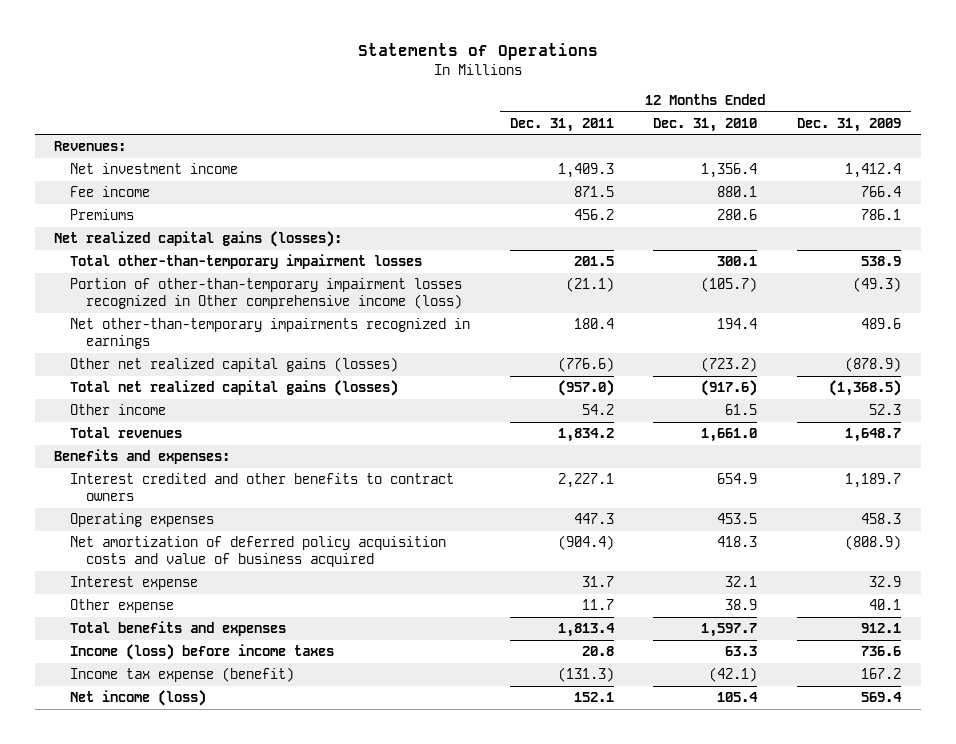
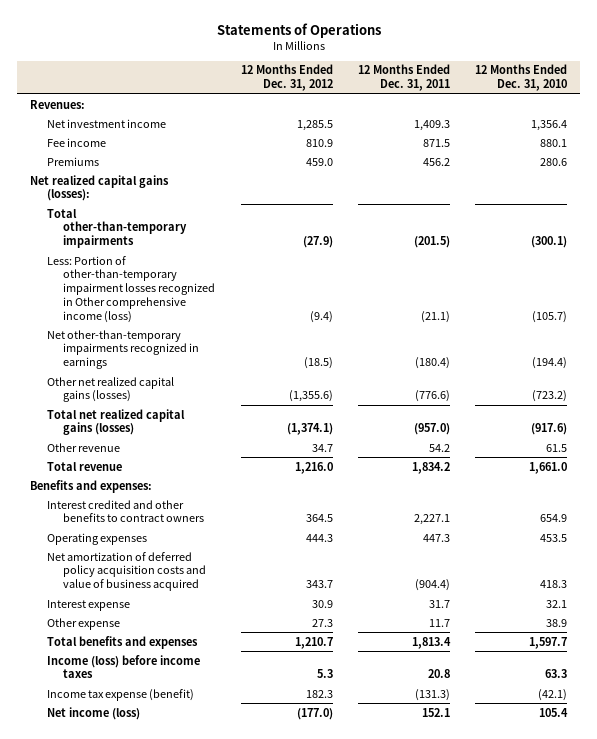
[797,117,902,132] Dec. 31, 2009 -> none
none -> [240,64,333,92] 12 Months Ended Dec. 31, 2012
[70,254,423,270] Total other-than-temporary impairment losses -> [46,208,188,249] Total other-than-temporary impairments
[573,256,614,267] 201.5 -> [414,236,451,249] (201.5)
[717,256,758,267] 300.1 -> [531,236,568,249] (300.1)
[70,278,463,309] Portion of other-than-temporary impairment losses recognized in Other comprehensive income (loss) -> [46,255,216,324] Less: Portion of other-than-temporary impairment losses recognized in Other comprehensive income (loss)
[573,318,614,330] 180.4 -> [415,357,451,370] (180.4)
[717,318,758,330] 194.4 -> [532,357,568,370] (194.4)
[70,404,167,416] Other income -> [46,442,120,452] Other revenue
[70,427,183,439] Total revenues -> [46,461,122,471] Total revenue

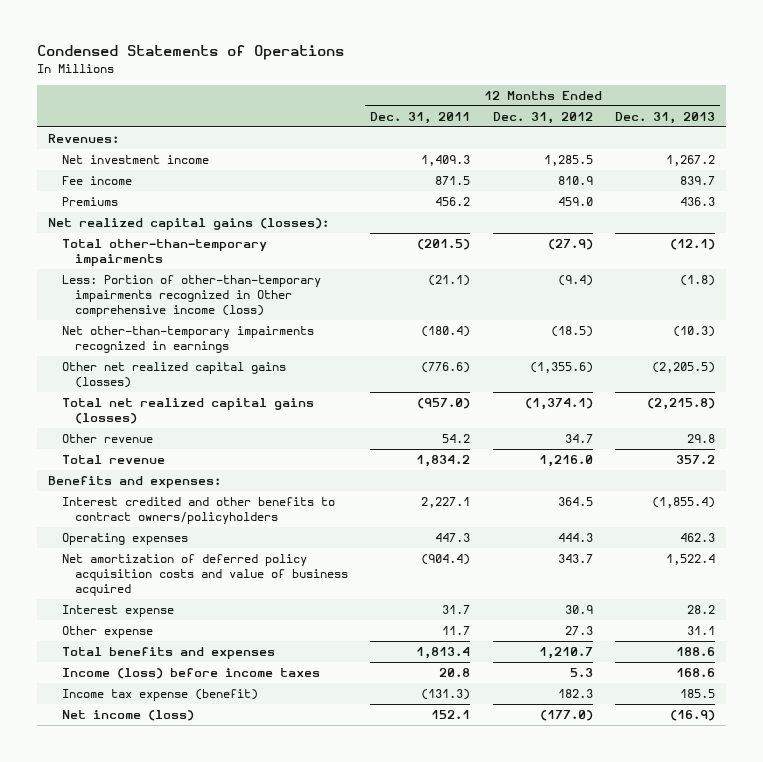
[216,22,381,38] Statements of Operations -> [37,45,345,61] Condensed Statements of Operations
[475,64,568,92] 12 Months Ended Dec. 31, 2010 -> none
none -> [614,111,715,124] Dec. 31, 2013
[46,255,216,324] Less: Portion of other-than-temporary impairment losses recognized in Other comprehensive income (loss) -> [61,275,321,317] Less: Portion of other-than-temporary impairments recognized in Other comprehensive income (loss)
[46,499,205,523] Interest credited and other benefits to contract owners -> [61,497,335,524] Interest credited and other benefits to contract owners/policyholders

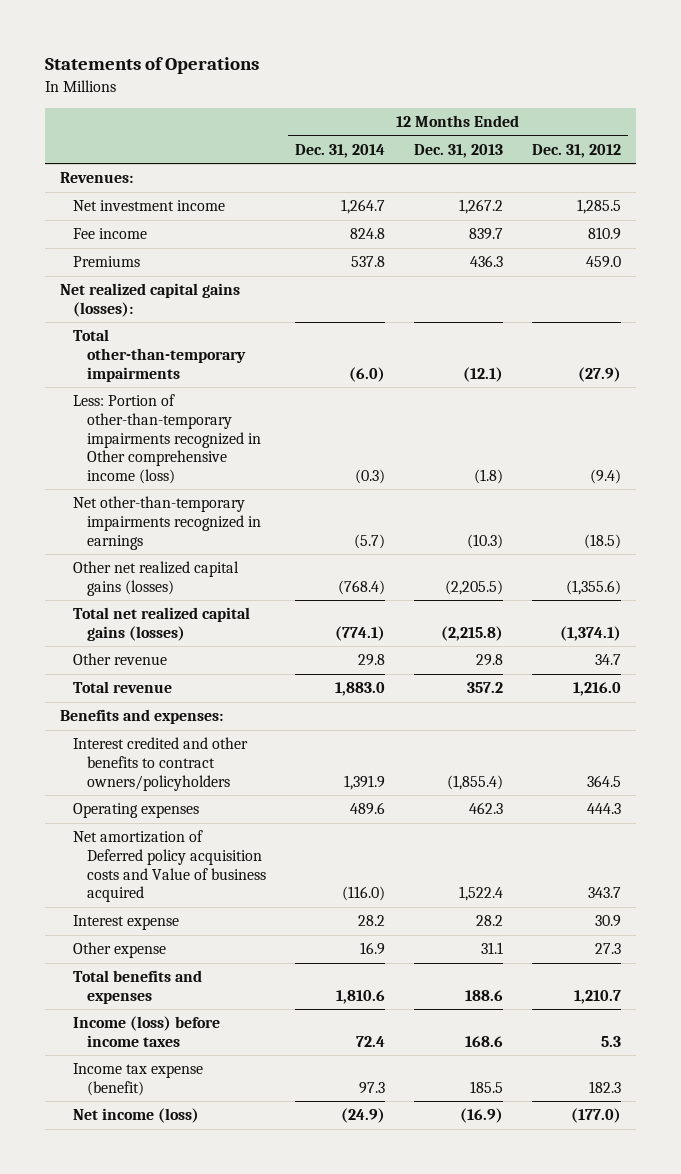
[37,45,345,61] Condensed Statements of Operations -> [45,57,260,75] Statements of Operations
[370,111,471,124] Dec. 31, 2011 -> none
none -> [295,143,386,158] Dec. 31, 2014
[61,554,349,596] Net amortization of deferred policy acquisition costs and value of business acquired -> [73,830,267,903] Net amortization of Deferred policy acquisition costs and Value of business acquired

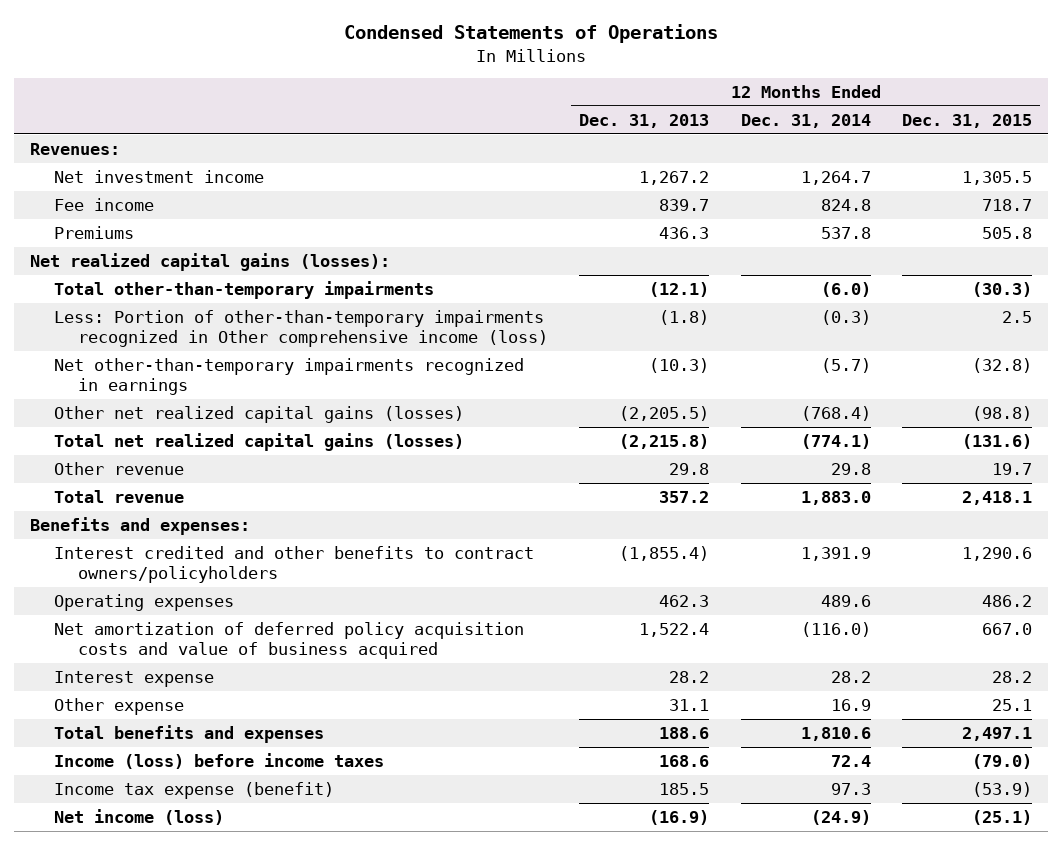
[45,57,260,75] Statements of Operations -> [343,24,718,44] Condensed Statements of Operations
[532,143,622,158] Dec. 31, 2012 -> none
none -> [902,113,1033,128] Dec. 31, 2015
[73,830,267,903] Net amortization of Deferred policy acquisition costs and Value of business acquired -> [53,621,524,659] Net amortization of deferred policy acquisition costs and value of business acquired

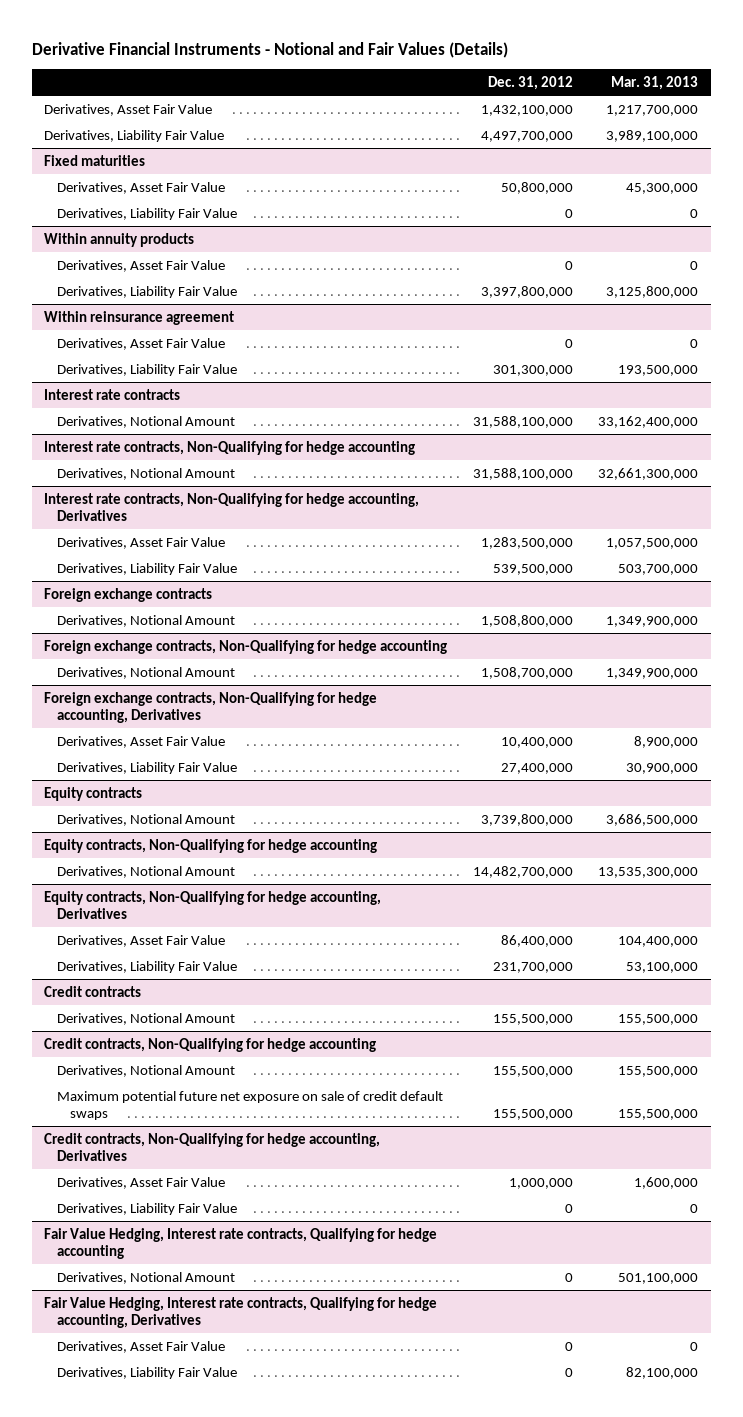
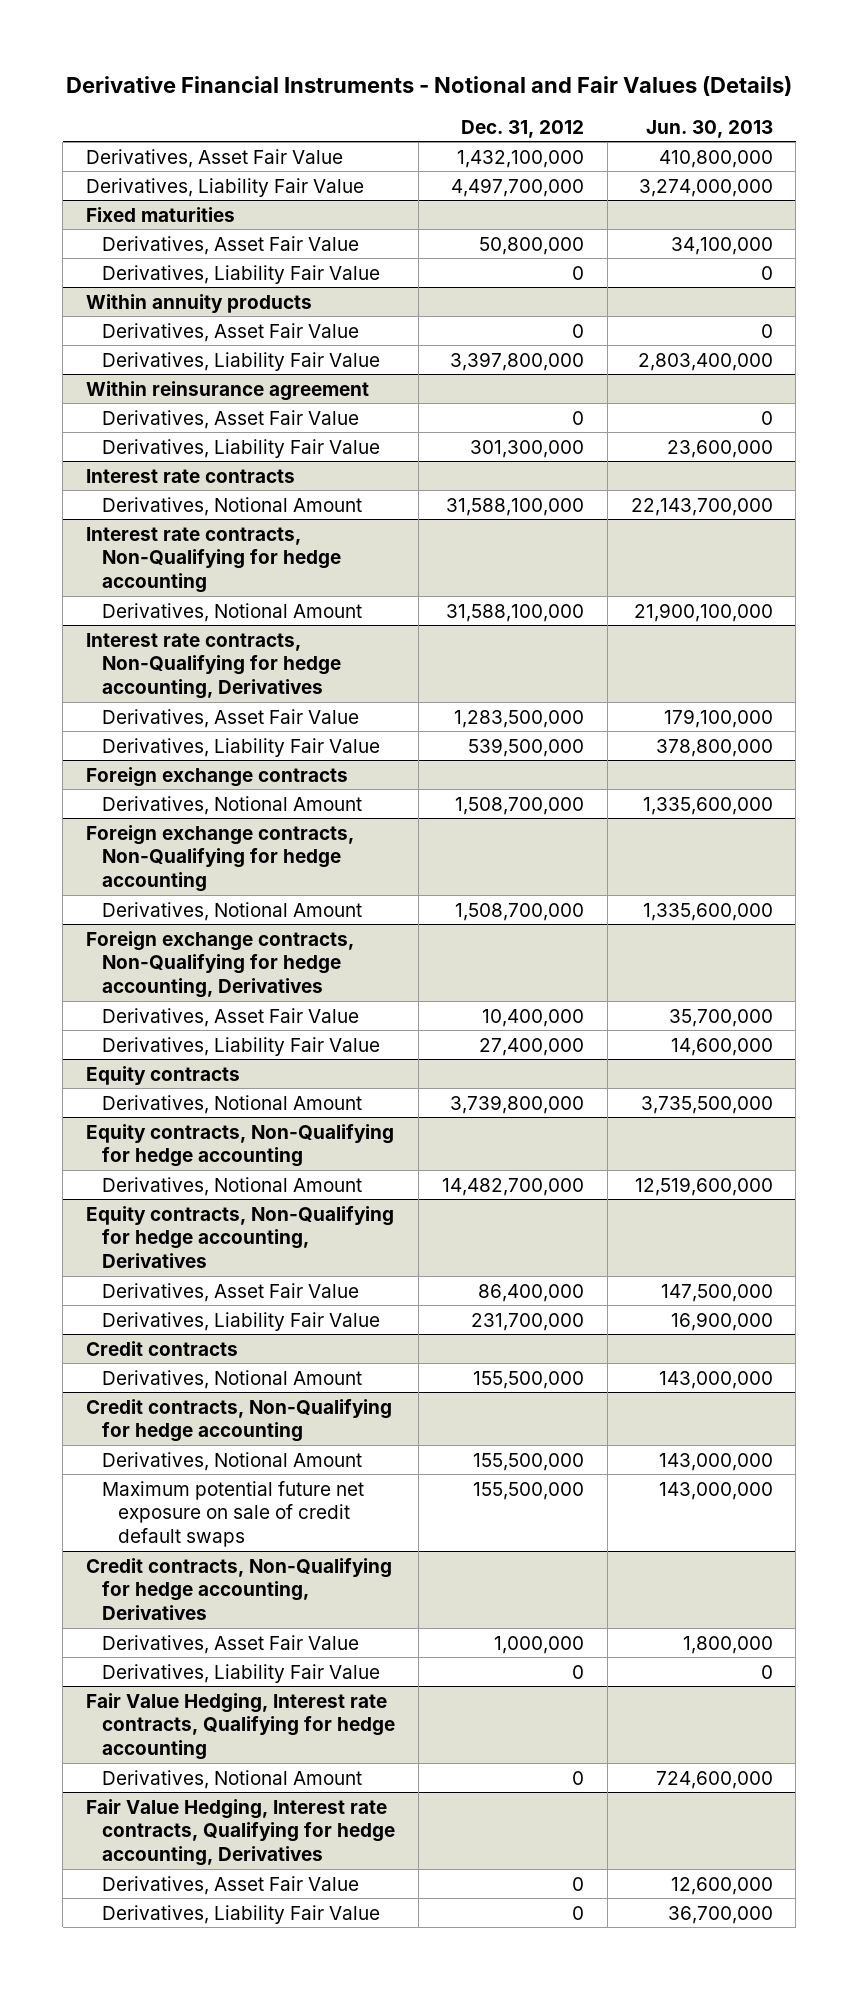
[611,75,699,90] Mar. 31, 2013 -> none
none -> [645,119,773,138] Jun. 30, 2013
[480,614,573,627] 1,508,800,000 -> [454,796,584,815] 1,508,700,000

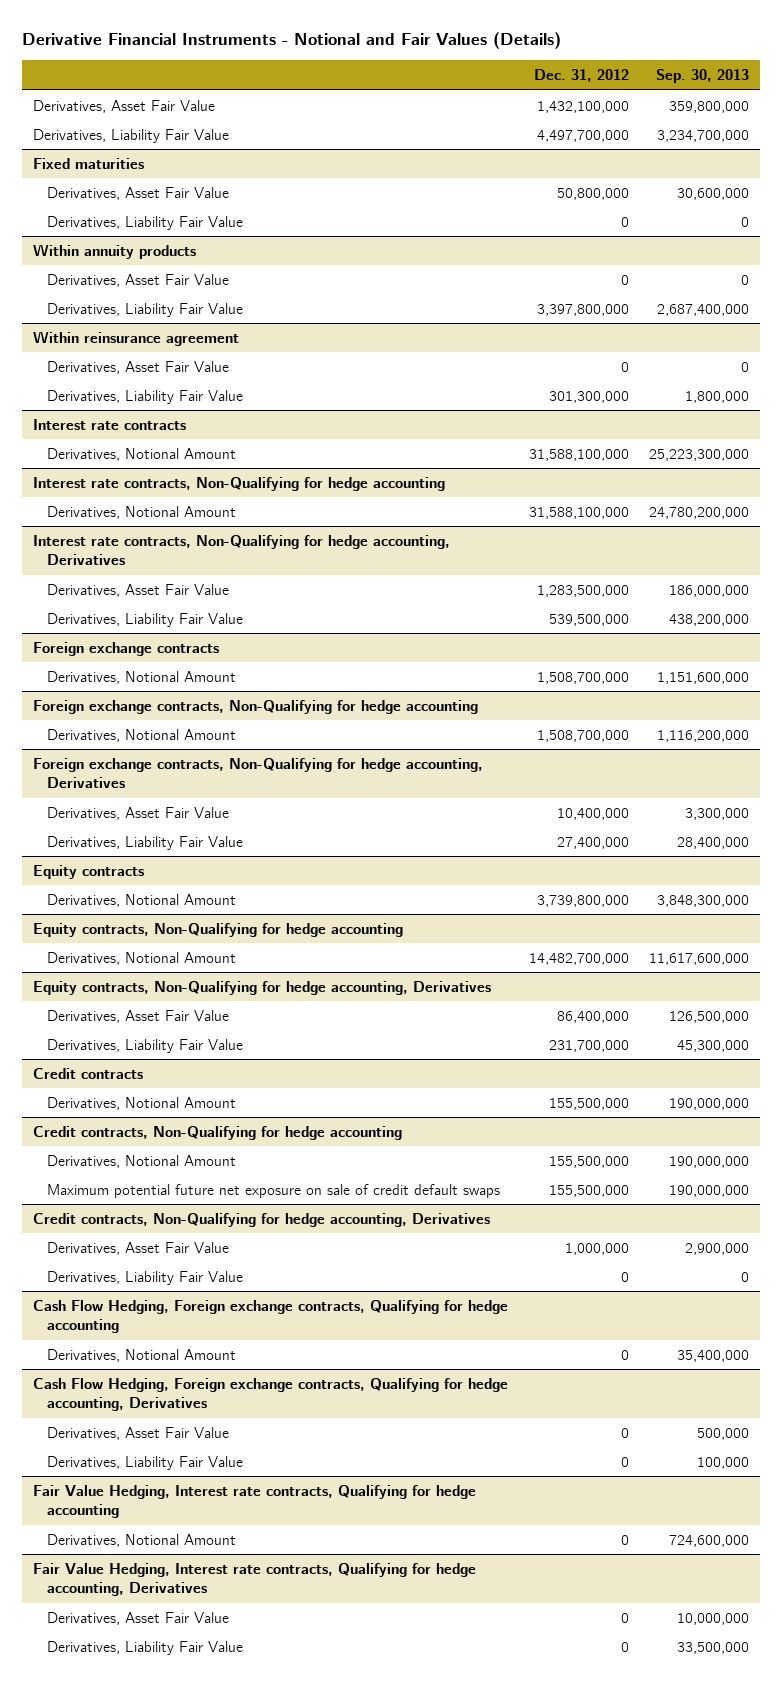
[645,119,773,138] Jun. 30, 2013 -> none
none -> [656,69,750,84] Sep. 30, 2013
none -> [32,1299,508,1334] Cash Flow Hedging, Foreign exchange contracts, Qualifying for hedge accounting
none -> [47,1348,237,1362] Derivatives, Notional Amount
none -> [32,1377,508,1412] Cash Flow Hedging, Foreign exchange contracts, Qualifying for hedge accounting, Derivatives
none -> [47,1426,230,1440] Derivatives, Asset Fair Value
none -> [47,1455,244,1470] Derivatives, Liability Fair Value

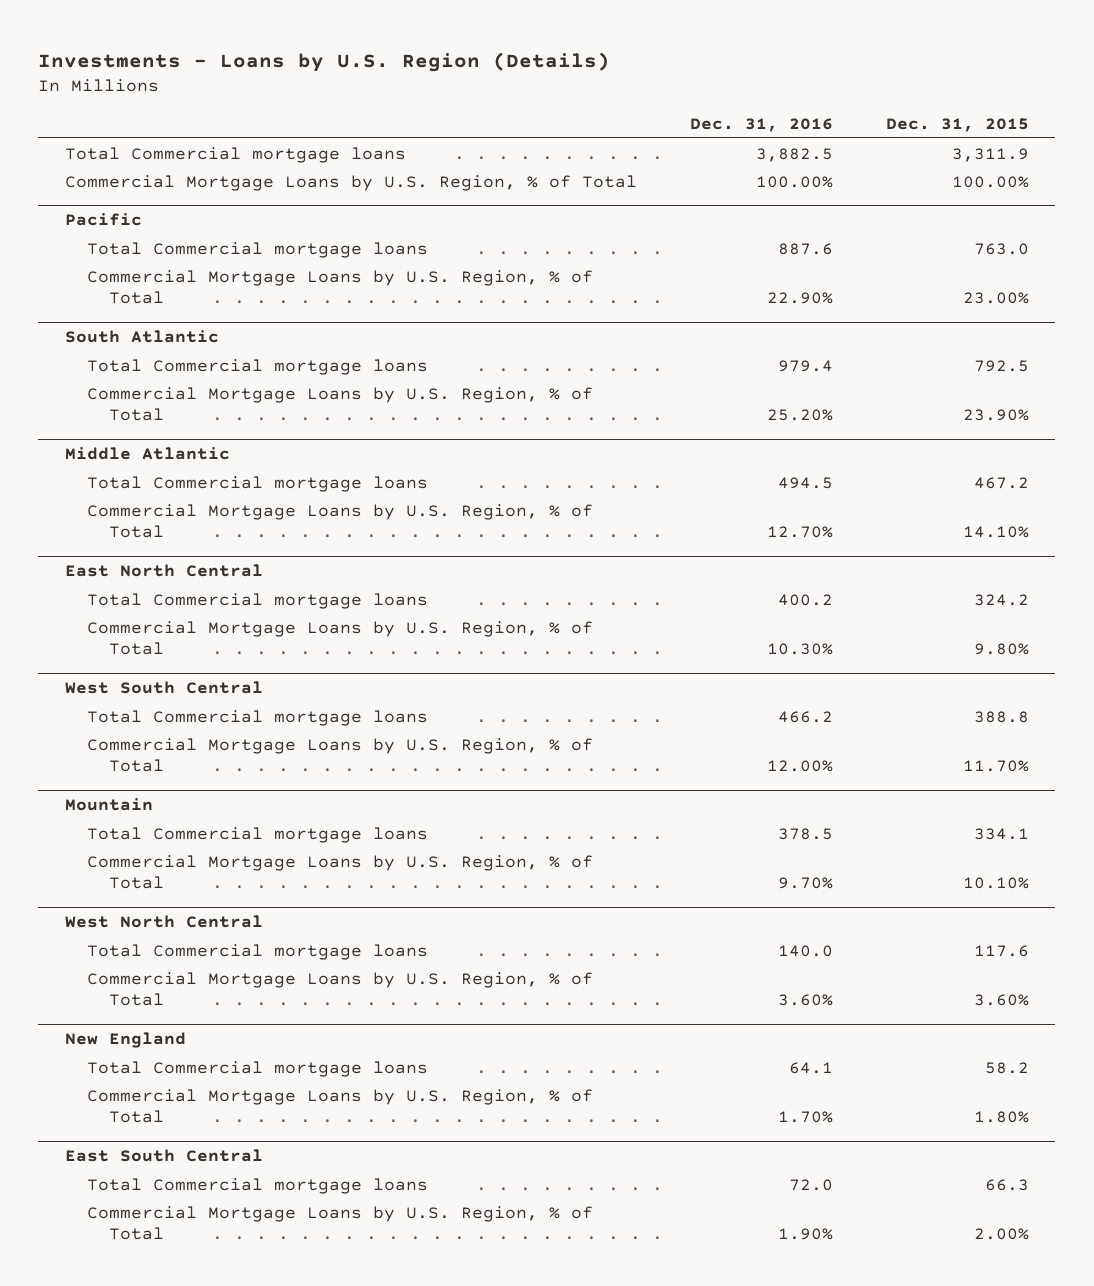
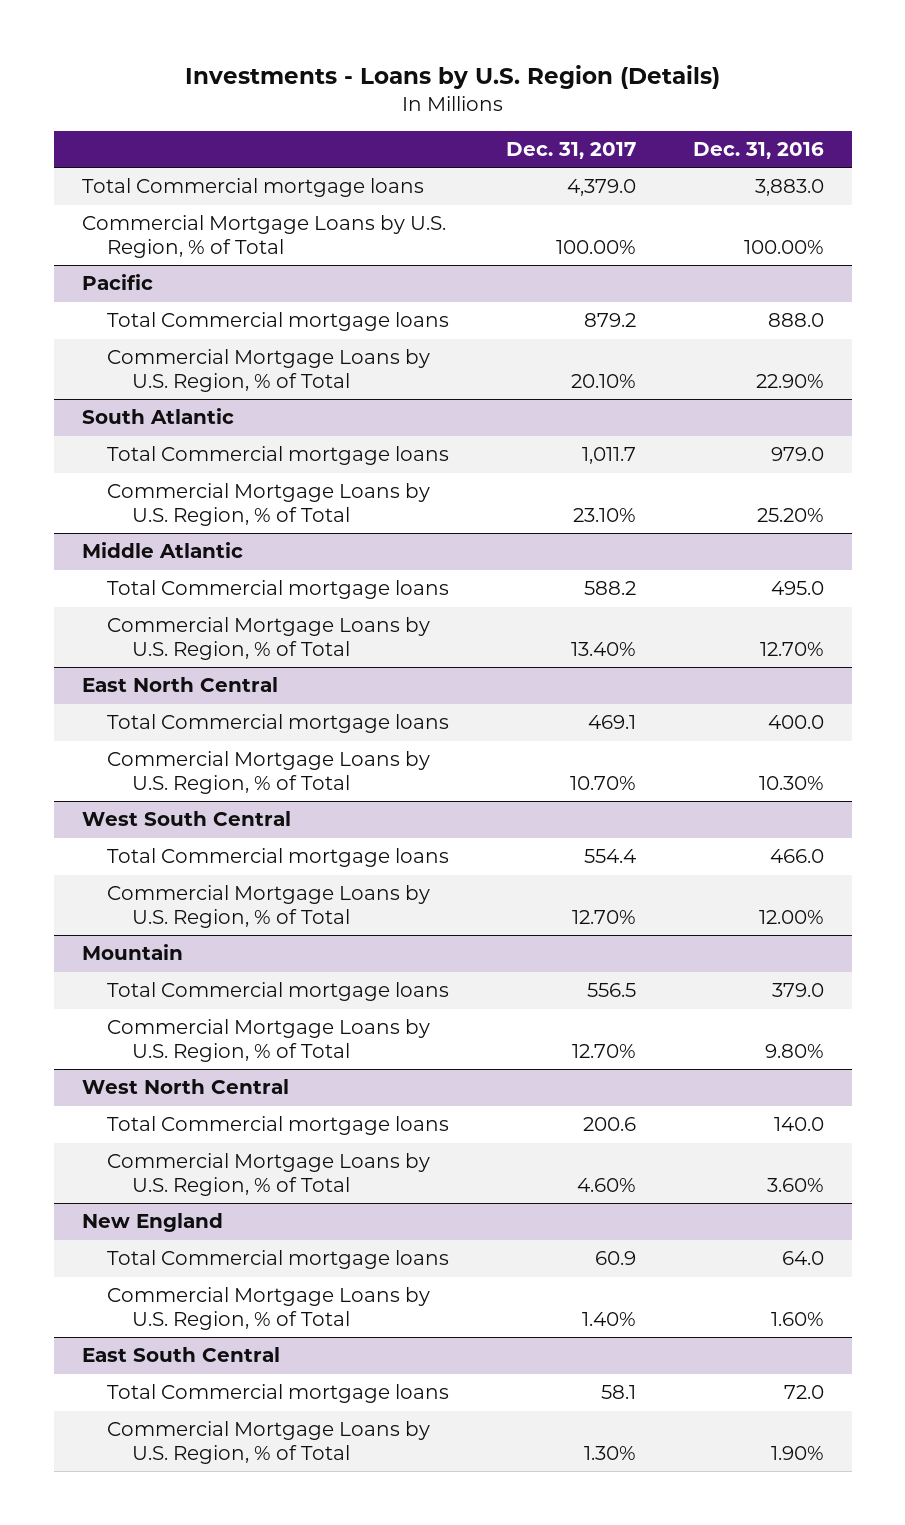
[885,117,1029,132] Dec. 31, 2015 -> none
none -> [505,142,636,160] Dec. 31, 2017
[755,147,833,162] 3,882.5 -> [754,179,824,197] 3,883.0
[777,242,833,255] 887.6 -> [767,313,824,328] 888.0
[777,359,833,372] 979.4 -> [770,447,824,462] 979.0
[777,476,833,489] 494.5 -> [770,581,824,596] 495.0
[777,593,833,606] 400.2 -> [767,715,824,730] 400.0
[777,710,833,723] 466.2 -> [769,849,824,864] 466.0
[777,827,833,840] 378.5 -> [771,983,824,998] 379.0
[777,877,833,890] 9.70% -> [764,1044,824,1059] 9.80%
[788,1061,833,1074] 64.1 -> [781,1251,824,1266] 64.0
[777,1111,833,1124] 1.70% -> [770,1312,824,1327] 1.60%

